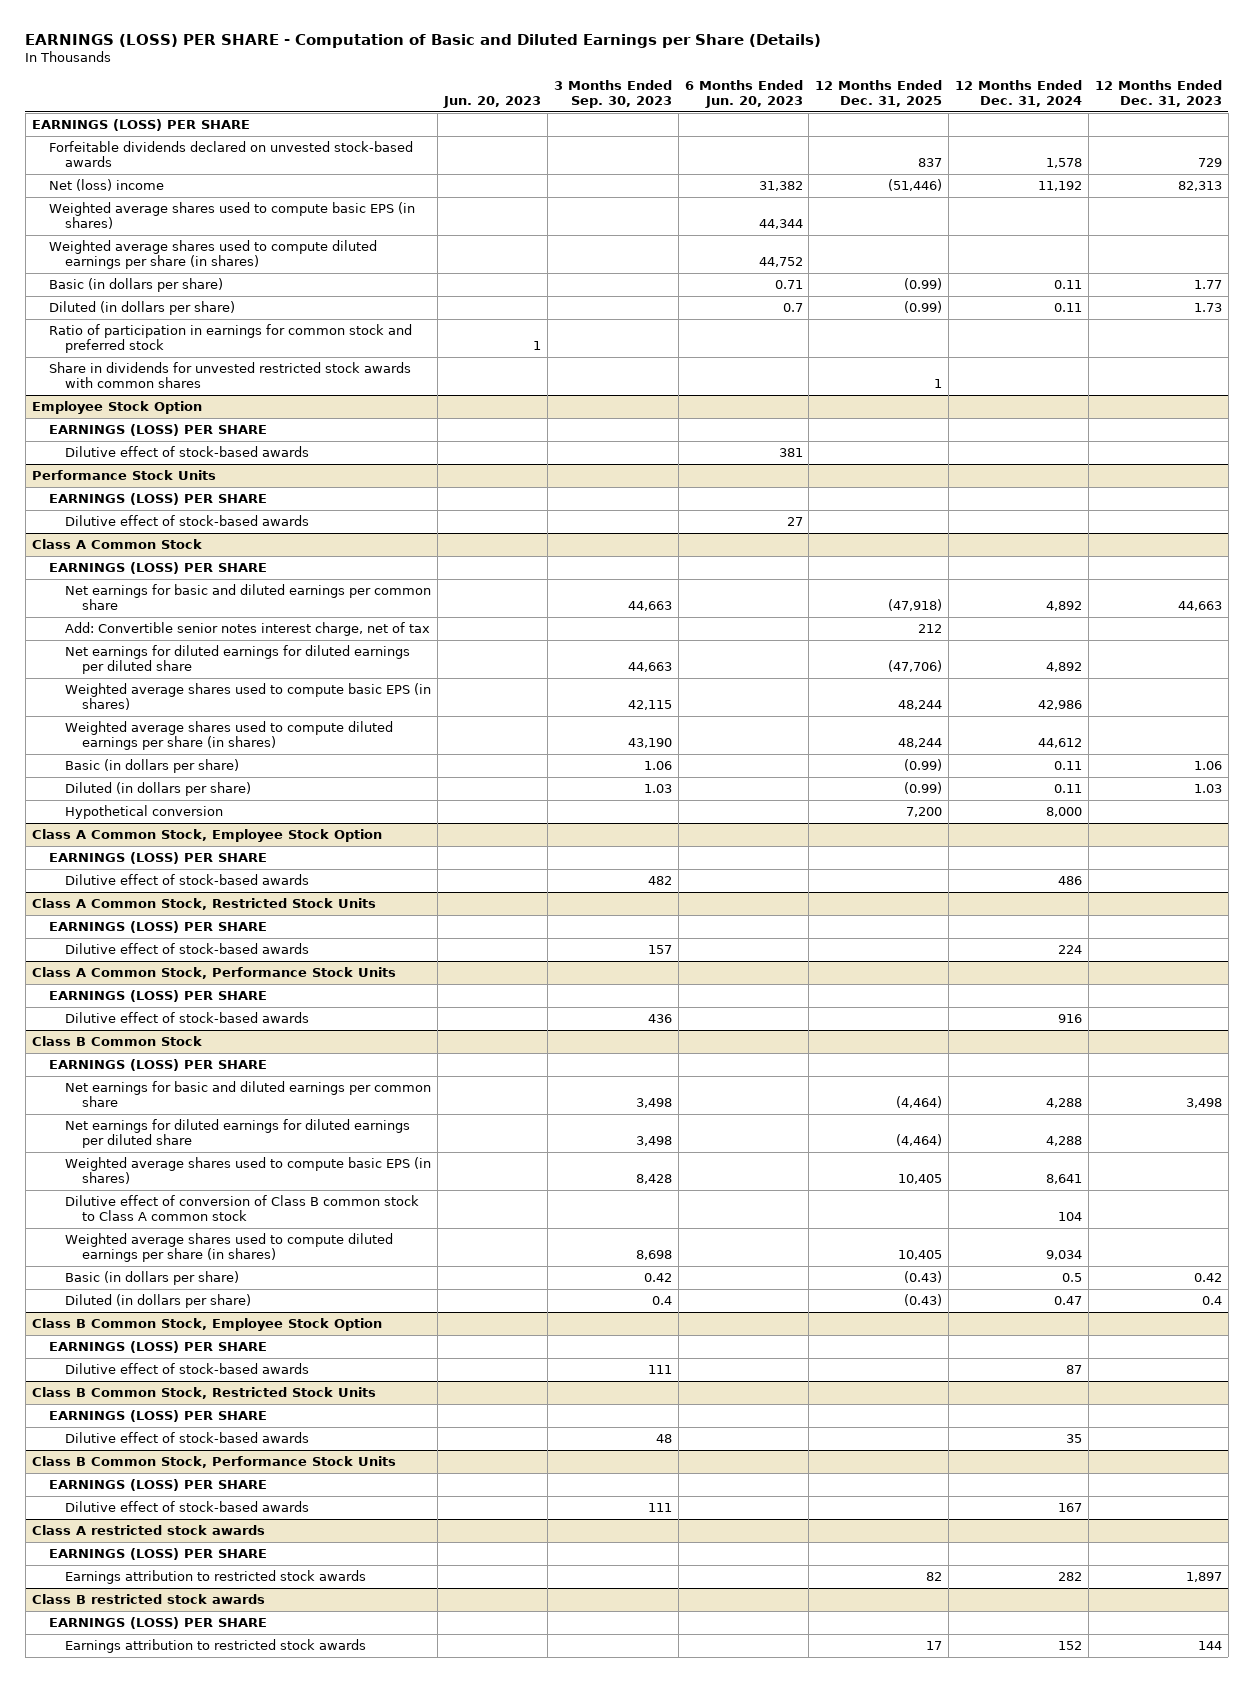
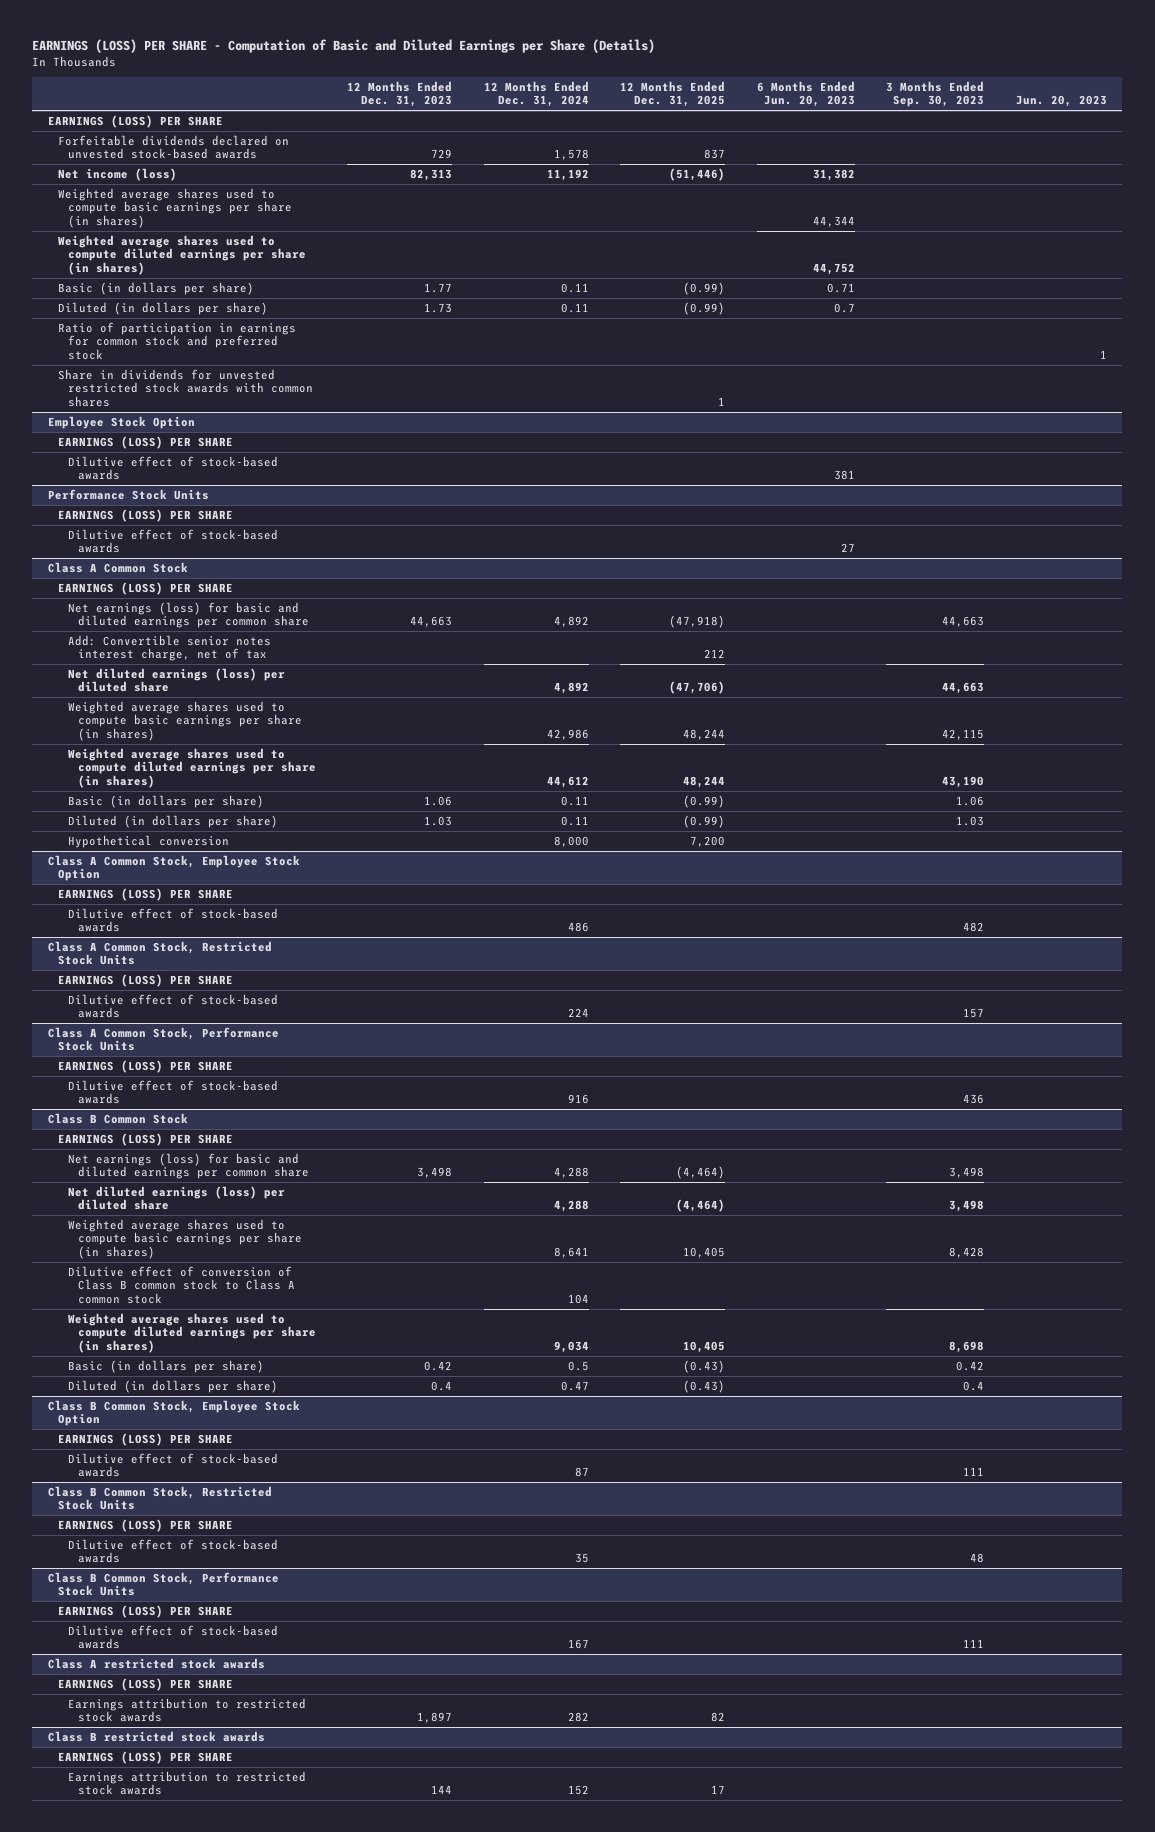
[48,179,164,192] Net (loss) income -> [57,167,177,181] Net income (loss)
[48,202,415,229] Weighted average shares used to compute basic EPS (in shares) -> [57,187,292,228] Weighted average shares used to compute basic earnings per share (in shares)
[65,584,432,610] Net earnings for basic and diluted earnings per common share -> [67,601,309,629] Net earnings (loss) for basic and diluted earnings per common share
[65,645,411,674] Net earnings for diluted earnings for diluted earnings per diluted share -> [67,667,285,693] Net diluted earnings (loss) per diluted share
[65,683,432,710] Weighted average shares used to compute basic EPS (in shares) -> [67,700,302,741] Weighted average shares used to compute basic earnings per share (in shares)
[65,1081,432,1107] Net earnings for basic and diluted earnings per common share -> [67,1152,309,1180] Net earnings (loss) for basic and diluted earnings per common share
[65,1119,411,1148] Net earnings for diluted earnings for diluted earnings per diluted share -> [67,1185,285,1211] Net diluted earnings (loss) per diluted share
[65,1157,432,1184] Weighted average shares used to compute basic EPS (in shares) -> [67,1218,302,1259] Weighted average shares used to compute basic earnings per share (in shares)

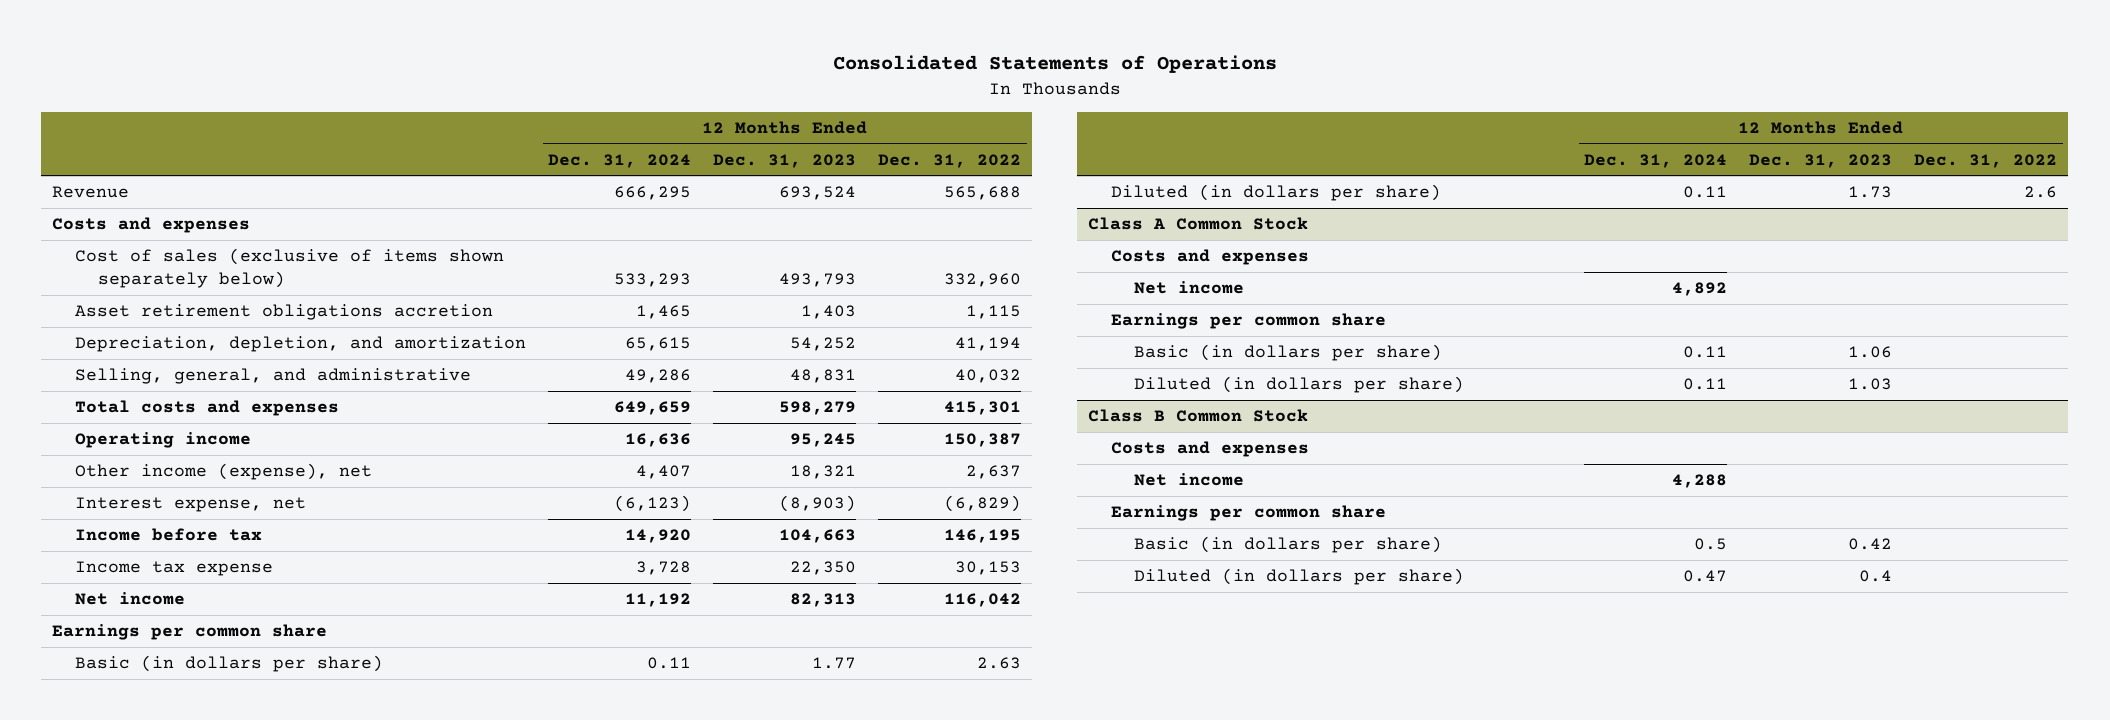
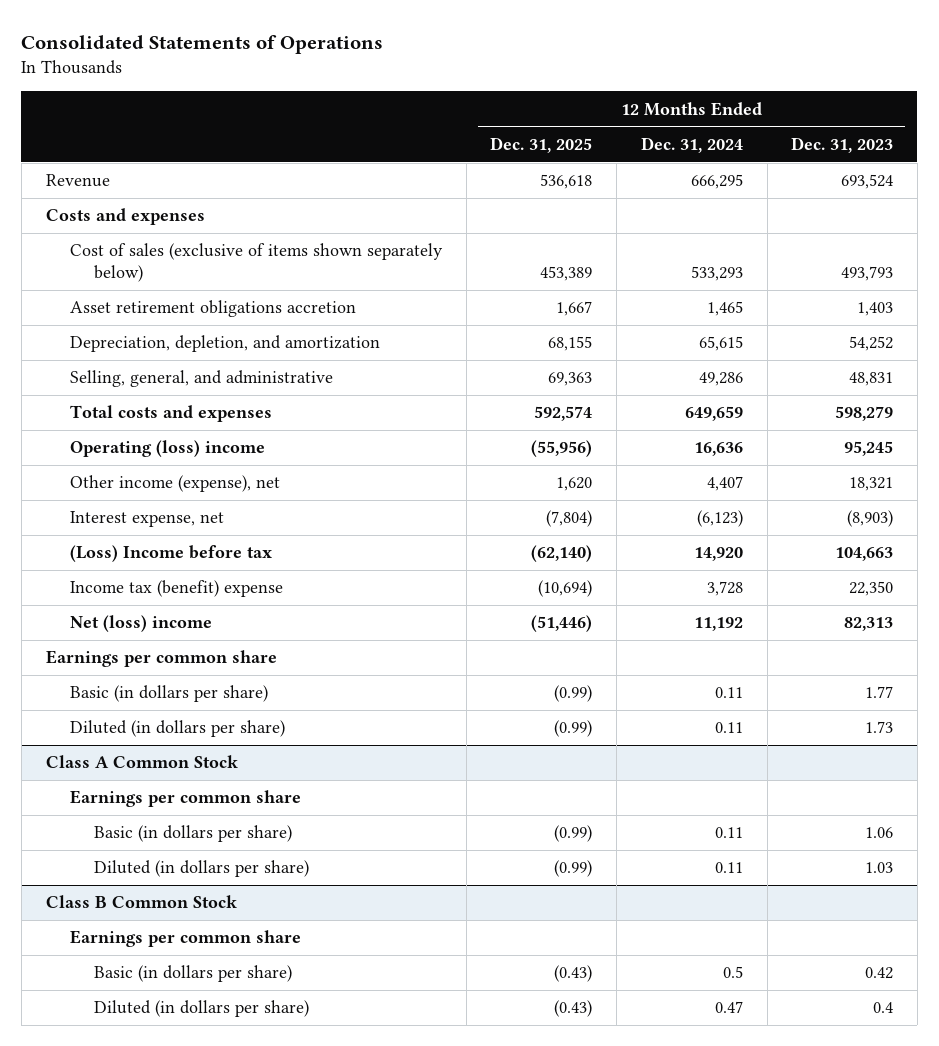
[878,153,1022,168] Dec. 31, 2022 -> none
none -> [490,136,593,153] Dec. 31, 2025
[75,432,252,449] Operating income -> [69,440,265,458] Operating (loss) income
[75,528,263,542] Income before tax -> [69,545,272,563] (Loss) Income before tax
[75,561,274,577] Income tax expense -> [69,580,283,598] Income tax (benefit) expense
[75,592,186,606] Net income -> [69,615,212,633] Net (loss) income
[1111,249,1310,266] Costs and expenses -> none
[1134,281,1245,295] Net income -> none
[1111,441,1310,458] Costs and expenses -> none
[1134,473,1245,487] Net income -> none

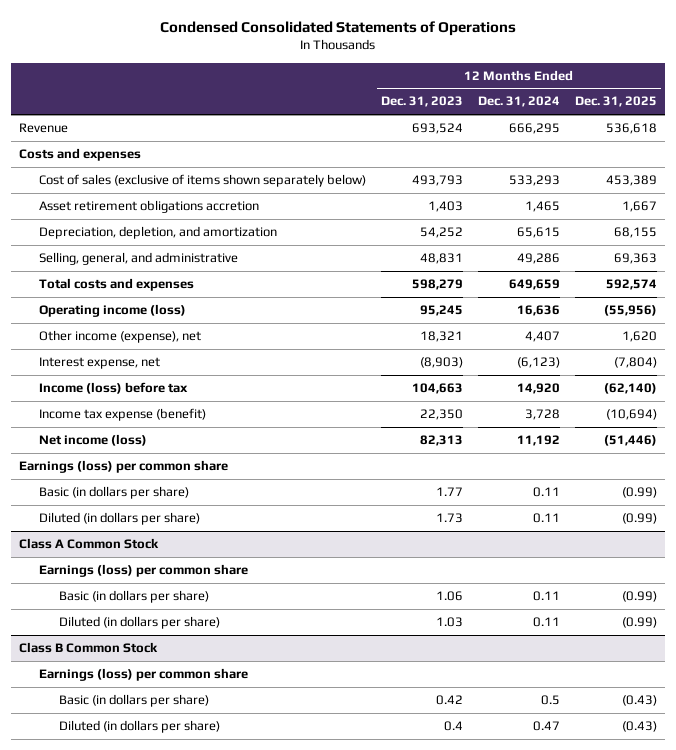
[21,35,384,55] Consolidated Statements of Operations -> [160,20,517,36] Condensed Consolidated Statements of Operations
[69,440,265,458] Operating (loss) income -> [39,304,187,318] Operating income (loss)
[69,545,272,563] (Loss) Income before tax -> [39,382,189,395] Income (loss) before tax
[69,580,283,598] Income tax (benefit) expense -> [39,408,207,422] Income tax expense (benefit)
[69,615,212,633] Net (loss) income -> [39,434,148,447] Net income (loss)
[45,650,277,668] Earnings per common share -> [18,460,228,474] Earnings (loss) per common share
[69,790,301,808] Earnings per common share -> [39,564,249,578] Earnings (loss) per common share
[69,930,301,948] Earnings per common share -> [39,668,249,682] Earnings (loss) per common share

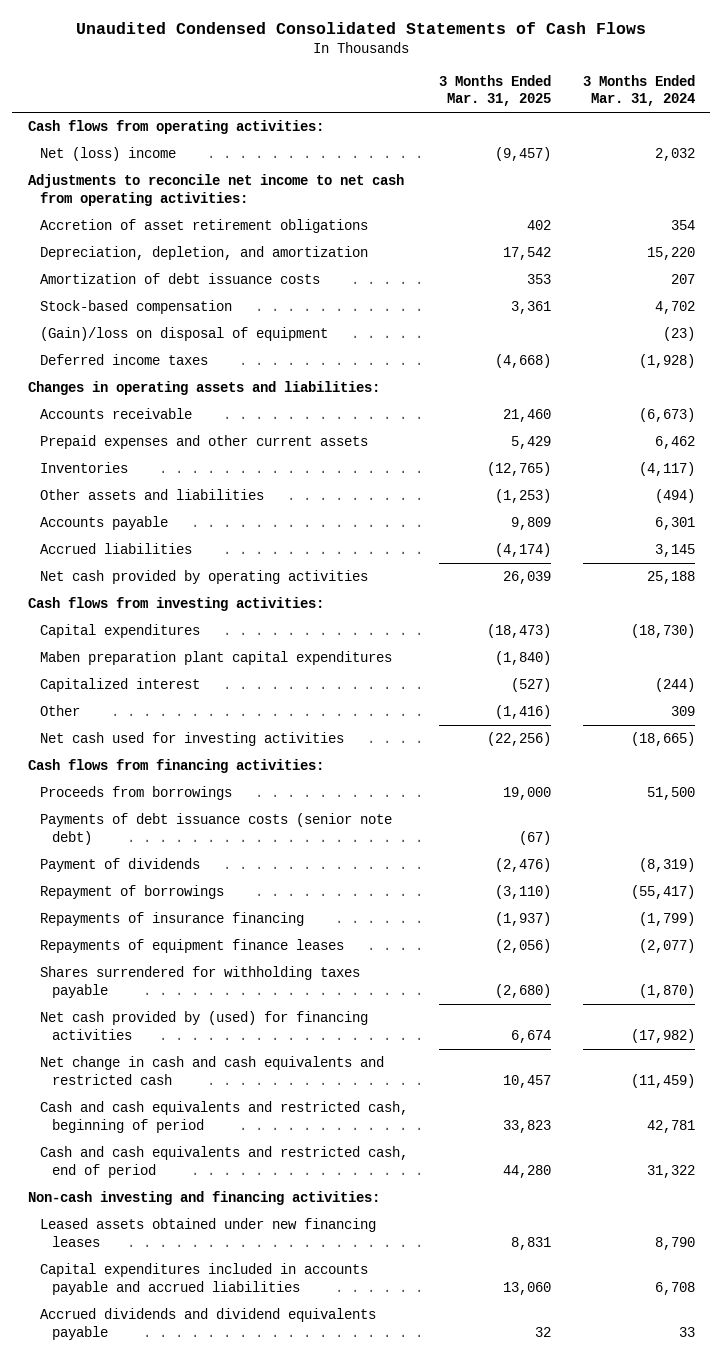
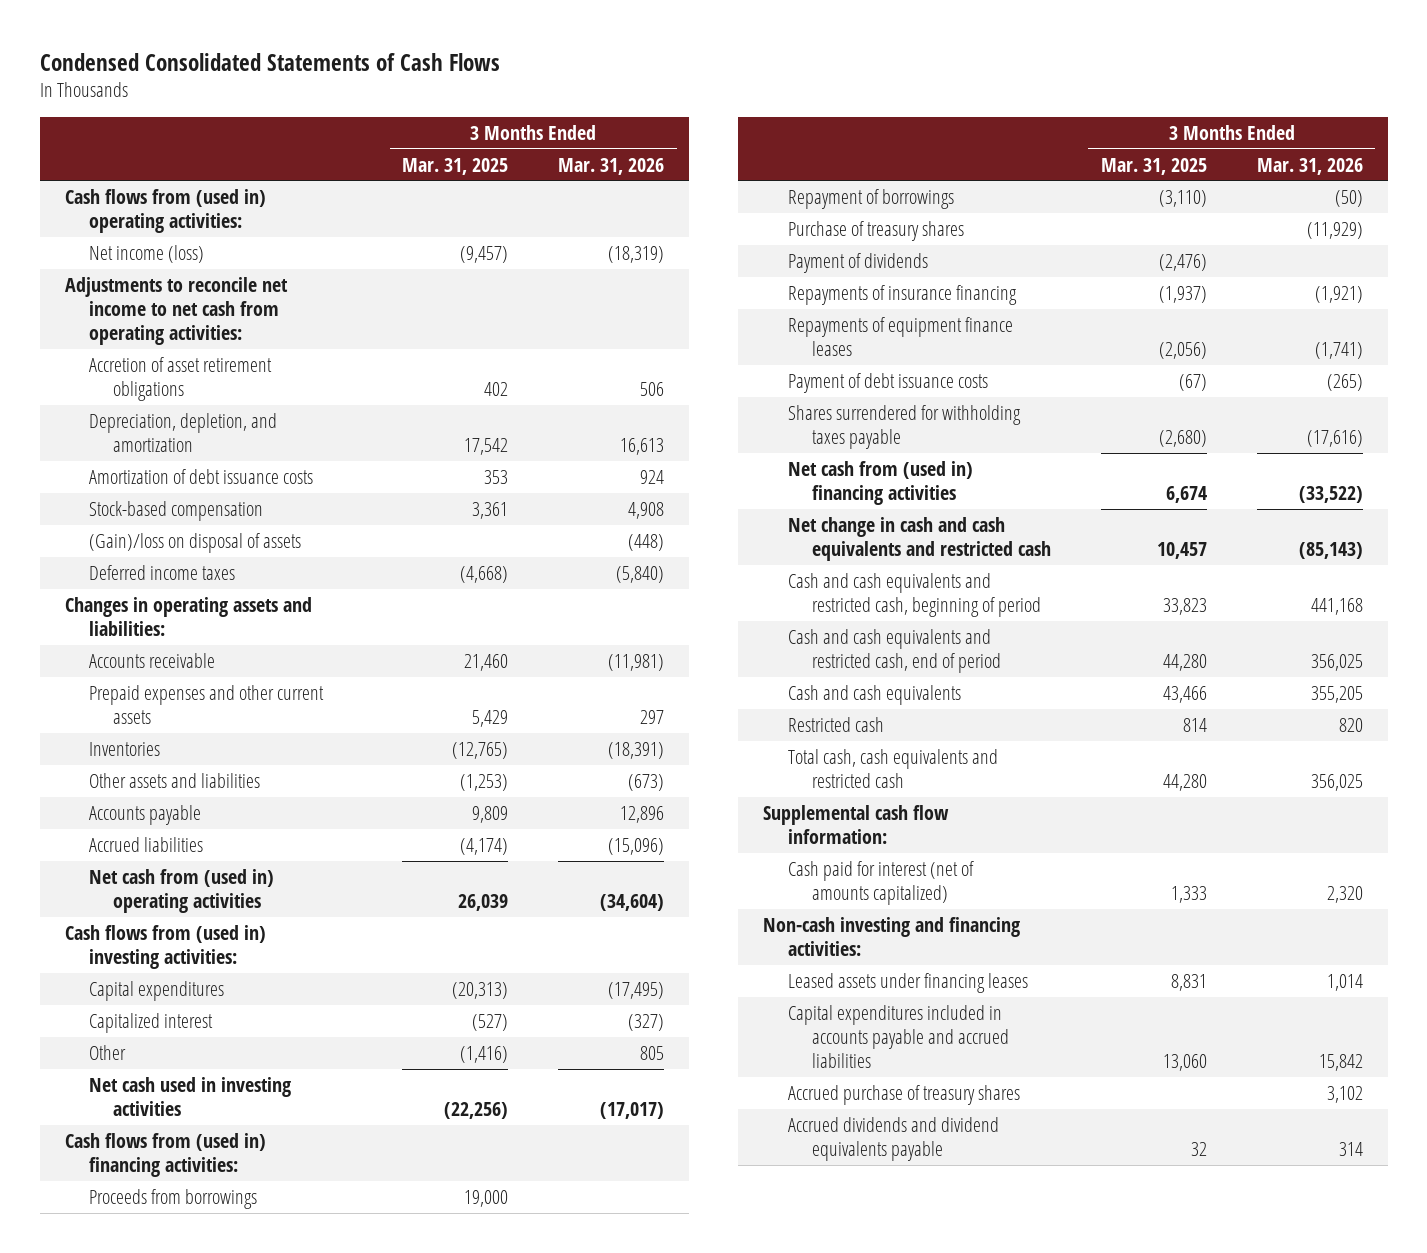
[76,21,647,34] Unaudited Condensed Consolidated Statements of Cash Flows -> [39,52,500,71] Condensed Consolidated Statements of Cash Flows
[582,74,695,107] 3 Months Ended Mar. 31, 2024 -> none
none -> [558,157,665,175] Mar. 31, 2026
[27,120,324,135] Cash flows from operating activities: -> [64,188,266,234] Cash flows from (used in) operating activities:
[39,147,176,162] Net (loss) income -> [89,244,205,263] Net income (loss)
[39,327,328,342] (Gain)/loss on disposal of equipment -> [89,532,302,553] (Gain)/loss on disposal of assets
[39,651,392,666] Maben preparation plant capital expenditures -> none
[39,570,368,585] Net cash provided by operating activities -> [89,868,275,914] Net cash from (used in) operating activities
[27,597,324,612] Cash flows from investing activities: -> [64,924,266,970] Cash flows from (used in) investing activities:
[487,624,552,639] (18,473) -> [452,981,509,999] (20,313)
[39,732,344,747] Net cash used for investing activities -> [89,1076,292,1117] Net cash used in investing activities
[27,759,324,774] Cash flows from financing activities: -> [64,1132,266,1178] Cash flows from (used in) financing activities:
[39,813,392,846] Payments of debt issuance costs (senior note debt) -> none
none -> [787,220,964,241] Purchase of treasury shares
[39,858,200,873] Payment of dividends -> [787,252,928,273] Payment of dividends
none -> [787,372,988,393] Payment of debt issuance costs
[39,1011,368,1041] Net cash provided by (used) for financing activities -> [787,460,973,506] Net cash from (used in) financing activities
none -> [787,684,961,705] Cash and cash equivalents
none -> [787,716,884,732] Restricted cash
none -> [787,748,998,789] Total cash, cash equivalents and restricted cash
none -> [763,804,950,845] Supplemental cash flow information:
none -> [787,860,974,906] Cash paid for interest (net of amounts capitalized)
[39,1218,376,1248] Leased assets obtained under new financing leases -> [787,972,1028,993] Leased assets under financing leases
none -> [787,1084,1020,1105] Accrued purchase of treasury shares

